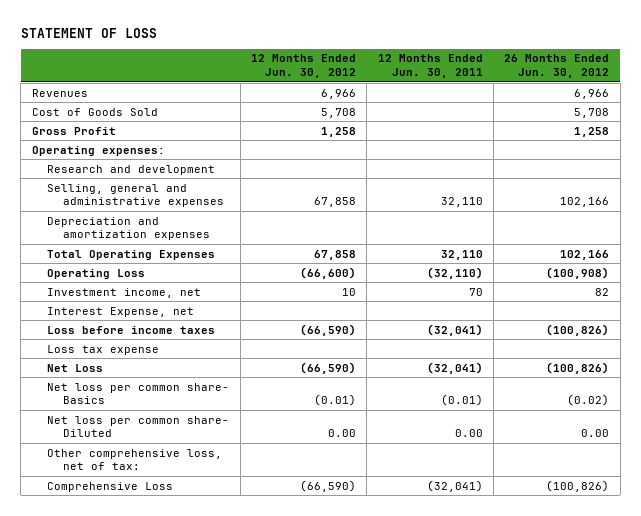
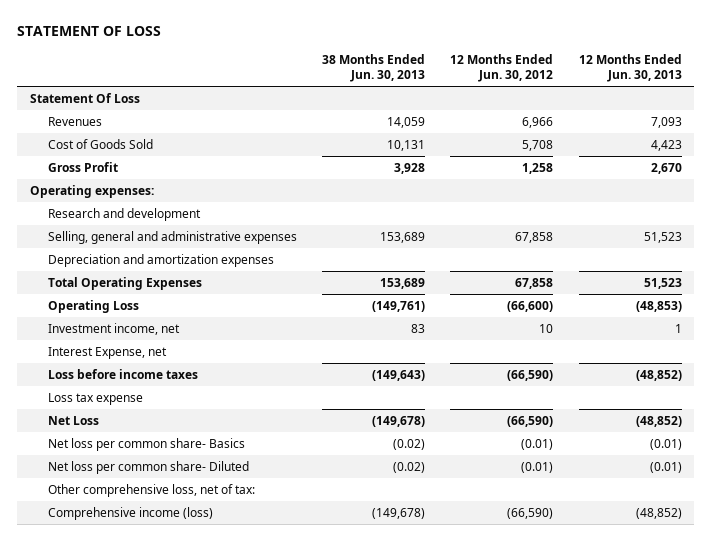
[377,54,483,79] 12 Months Ended Jun. 30, 2011 -> none
[504,54,610,79] 26 Months Ended Jun. 30, 2012 -> none
none -> [321,54,425,83] 38 Months Ended Jun. 30, 2013
none -> [578,54,682,83] 12 Months Ended Jun. 30, 2013
none -> [29,92,140,103] Statement Of Loss
[327,429,356,438] 0.00 -> [521,461,554,473] (0.01)
[47,481,174,492] Comprehensive Loss -> [47,506,213,520] Comprehensive income (loss)

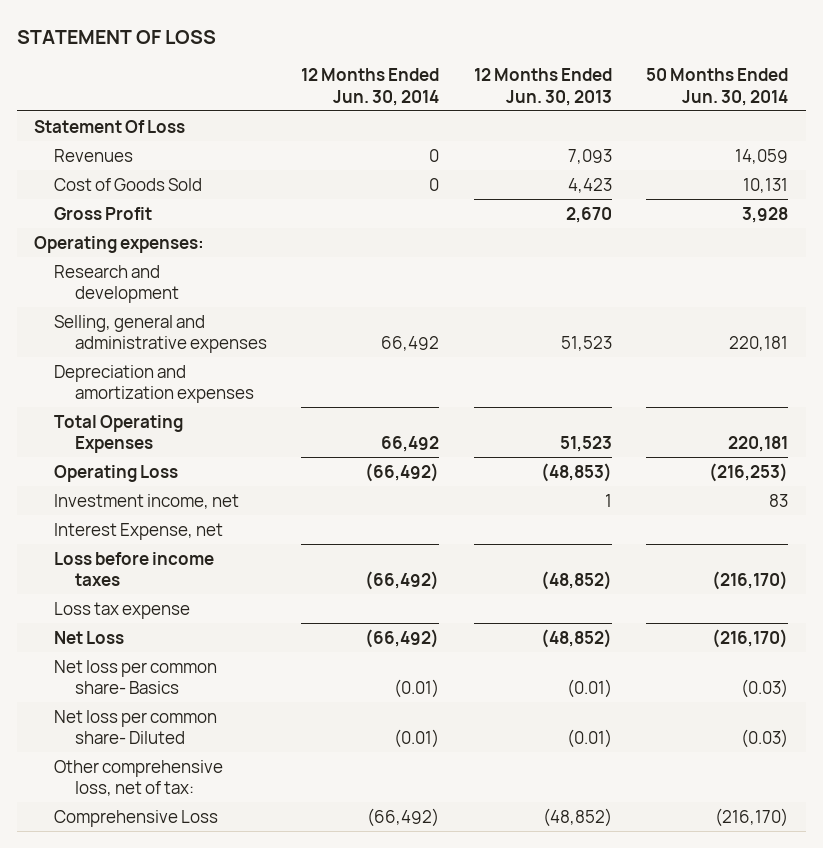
[321,54,425,83] 38 Months Ended Jun. 30, 2013 -> none
[450,54,554,83] 12 Months Ended Jun. 30, 2012 -> none
none -> [301,68,440,106] 12 Months Ended Jun. 30, 2014
none -> [646,68,789,106] 50 Months Ended Jun. 30, 2014
[47,506,213,520] Comprehensive income (loss) -> [54,809,219,827] Comprehensive Loss

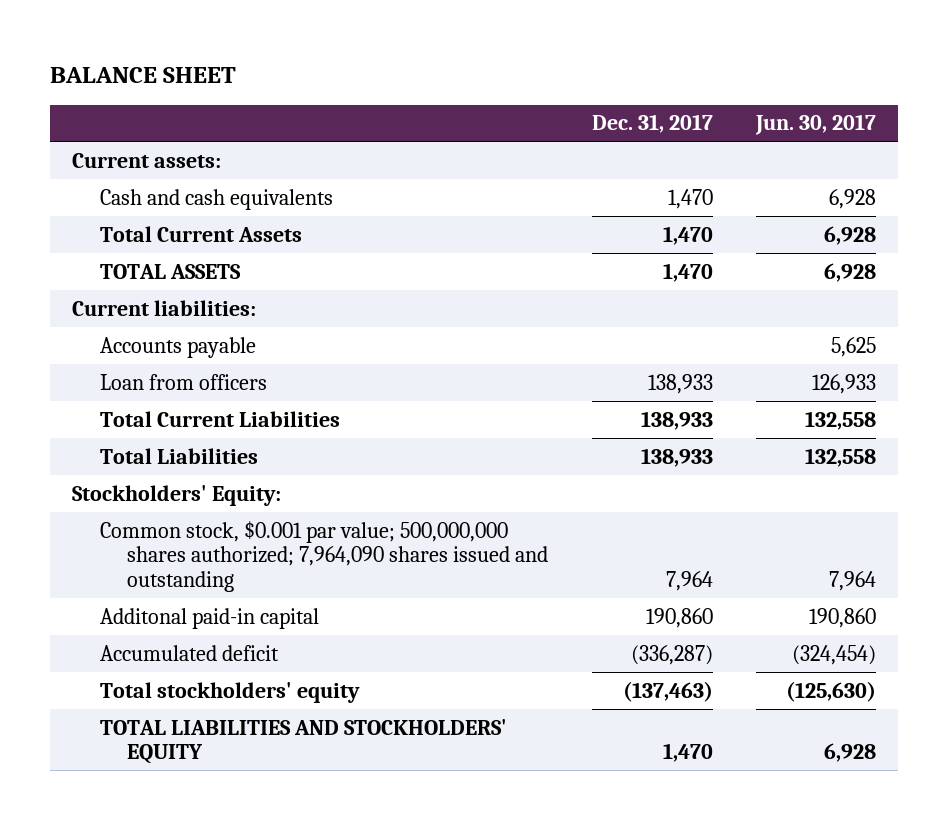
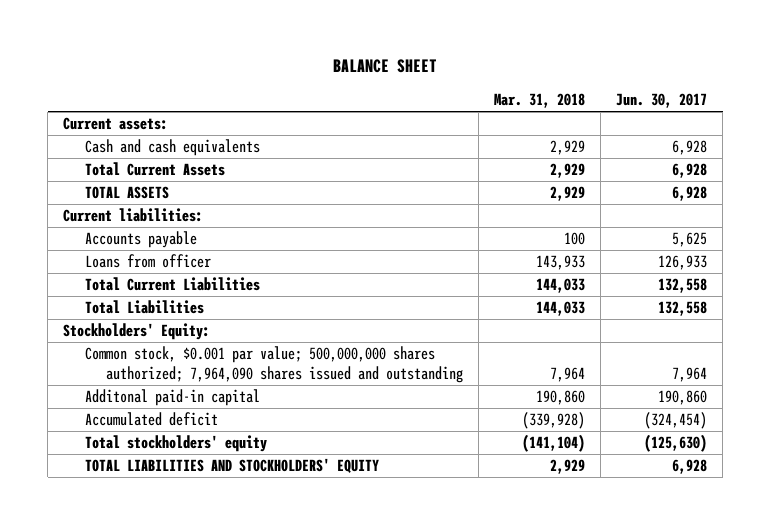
[591,114,713,134] Dec. 31, 2017 -> none
none -> [494,93,586,109] Mar. 31, 2018
[99,373,267,390] Loan from officers -> [84,254,211,269] Loans from officer

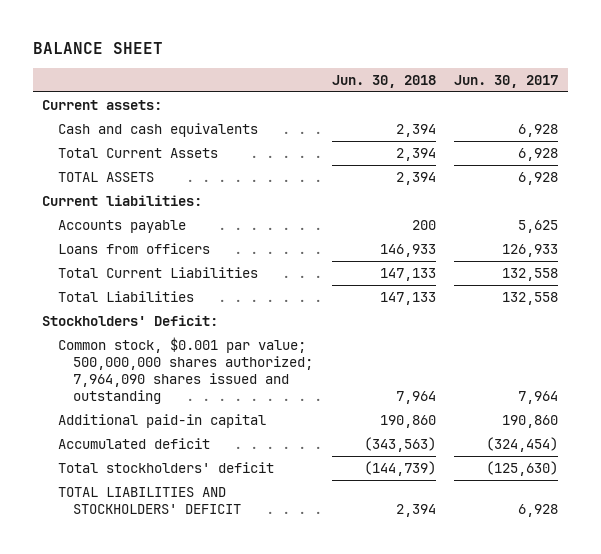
[494,93,586,109] Mar. 31, 2018 -> none
none -> [331,74,436,88] Jun. 30, 2018
[84,254,211,269] Loans from officer -> [57,242,210,254] Loans from officers
[63,323,211,341] Stockholders' Equity: -> [42,314,219,326] Stockholders' Deficit:
[84,389,260,407] Additonal paid-in capital -> [57,413,266,428] Additional paid-in capital
[84,435,267,453] Total stockholders' equity -> [57,461,274,473] Total stockholders' deficit
[84,458,379,474] TOTAL LIABILITIES AND STOCKHOLDERS' EQUITY -> [57,486,241,514] TOTAL LIABILITIES AND STOCKHOLDERS' DEFICIT

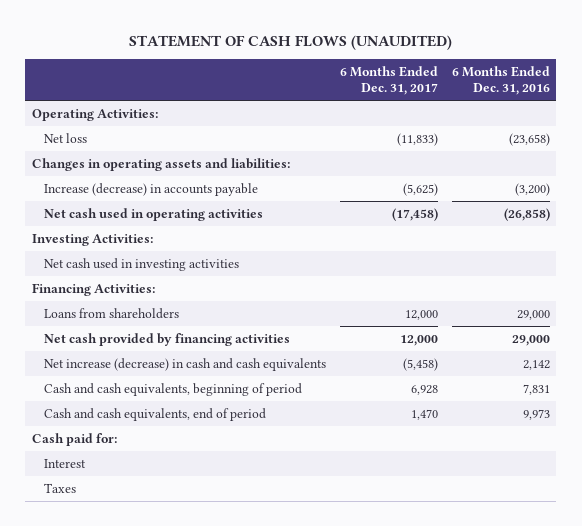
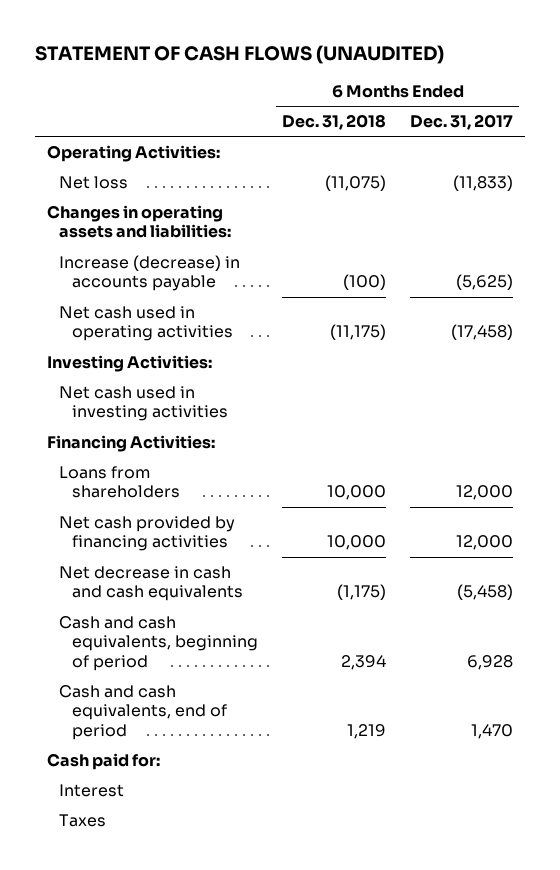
[451,66,550,95] 6 Months Ended Dec. 31, 2016 -> none
none -> [282,114,387,131] Dec. 31, 2018
[43,358,326,372] Net increase (decrease) in cash and cash equivalents -> [59,566,243,602] Net decrease in cash and cash equivalents

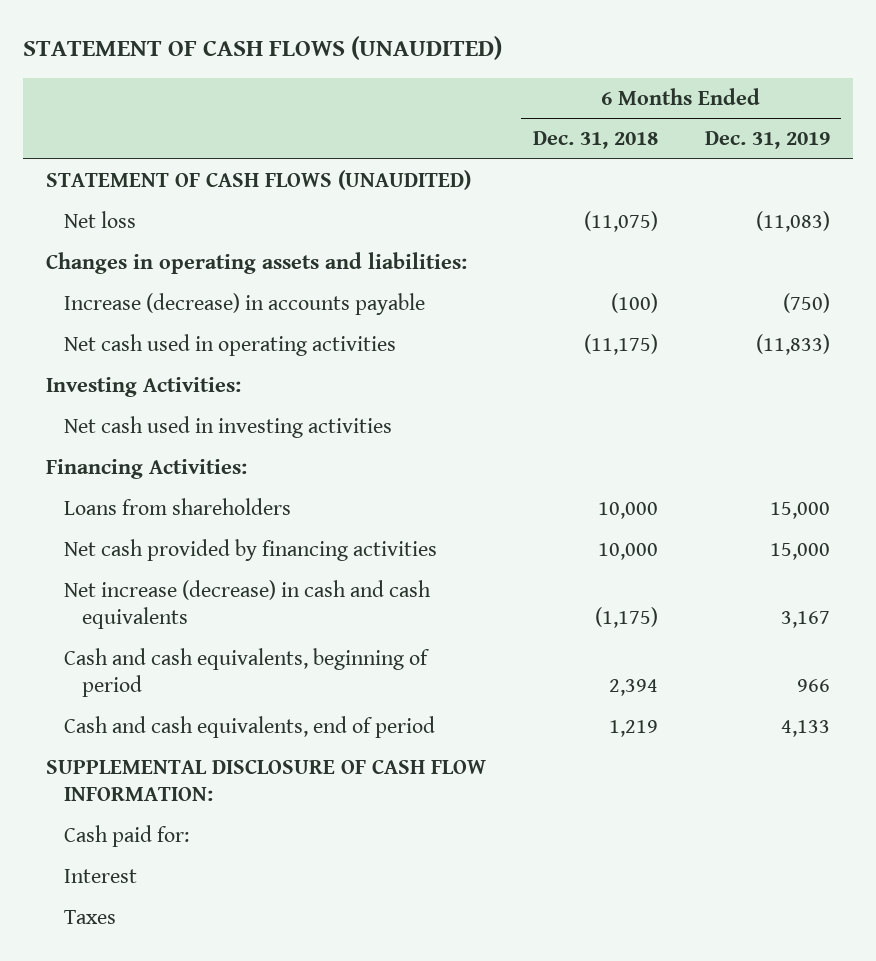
[410,114,514,131] Dec. 31, 2017 -> none
none -> [704,131,830,150] Dec. 31, 2019
[46,145,220,163] Operating Activities: -> none
none -> [46,169,472,190] STATEMENT OF CASH FLOWS (UNAUDITED)
[59,566,243,602] Net decrease in cash and cash equivalents -> [64,579,432,630] Net increase (decrease) in cash and cash equivalents
none -> [46,758,487,802] SUPPLEMENTAL DISCLOSURE OF CASH FLOW INFORMATION:

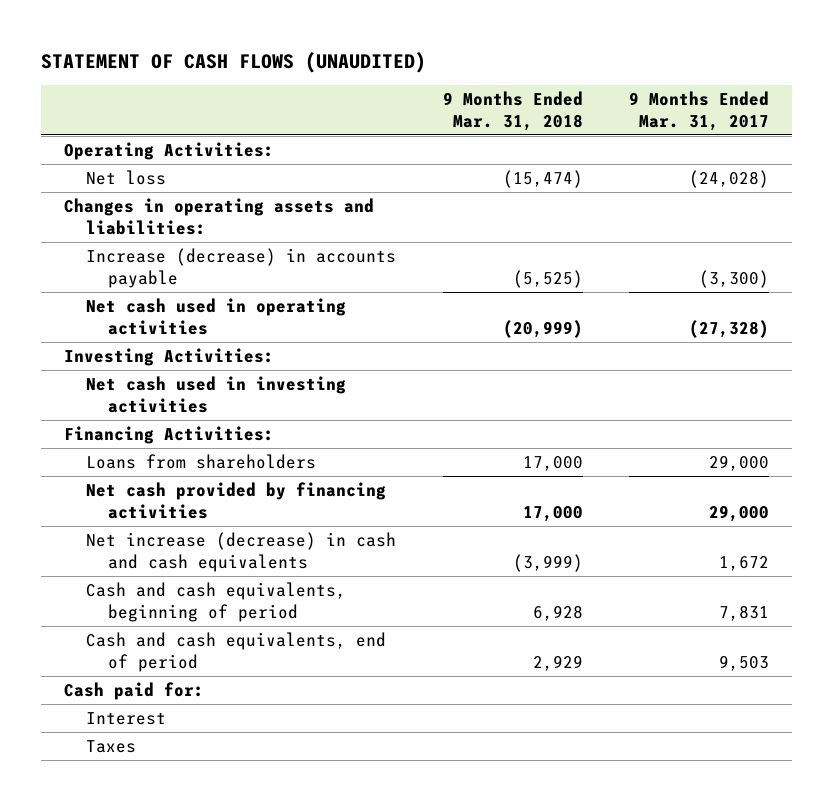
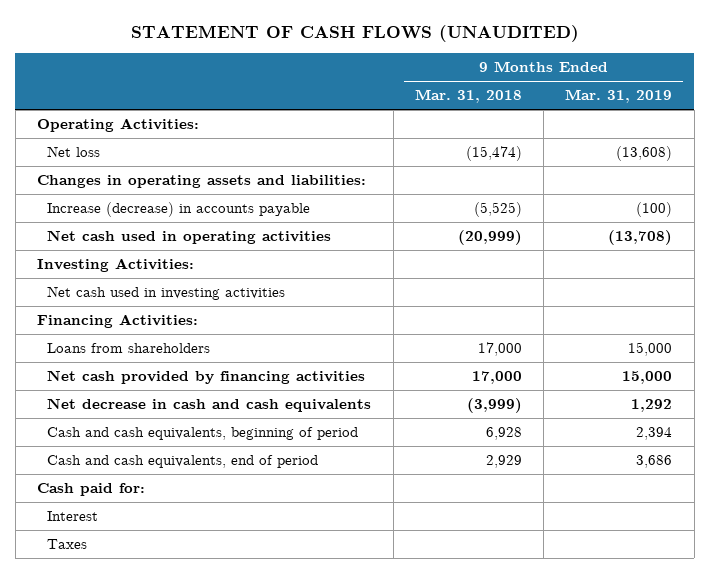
[629,91,770,131] 9 Months Ended Mar. 31, 2017 -> none
none -> [565,89,673,104] Mar. 31, 2019
[86,532,397,572] Net increase (decrease) in cash and cash equivalents -> [47,398,372,413] Net decrease in cash and cash equivalents

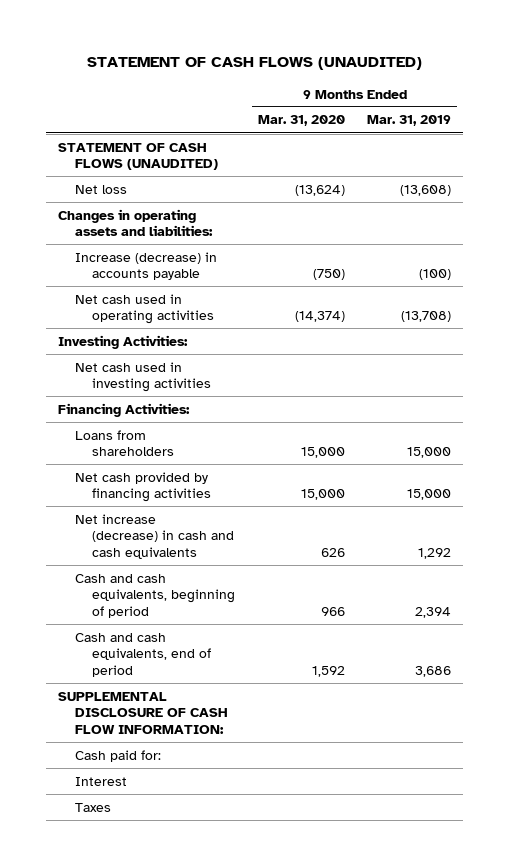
[414,89,522,104] Mar. 31, 2018 -> none
none -> [257,115,345,127] Mar. 31, 2020
[36,118,199,133] Operating Activities: -> none
none -> [57,142,218,171] STATEMENT OF CASH FLOWS (UNAUDITED)
[47,398,372,413] Net decrease in cash and cash equivalents -> [74,513,234,559] Net increase (decrease) in cash and cash equivalents
none -> [57,691,228,734] SUPPLEMENTAL DISCLOSURE OF CASH FLOW INFORMATION:

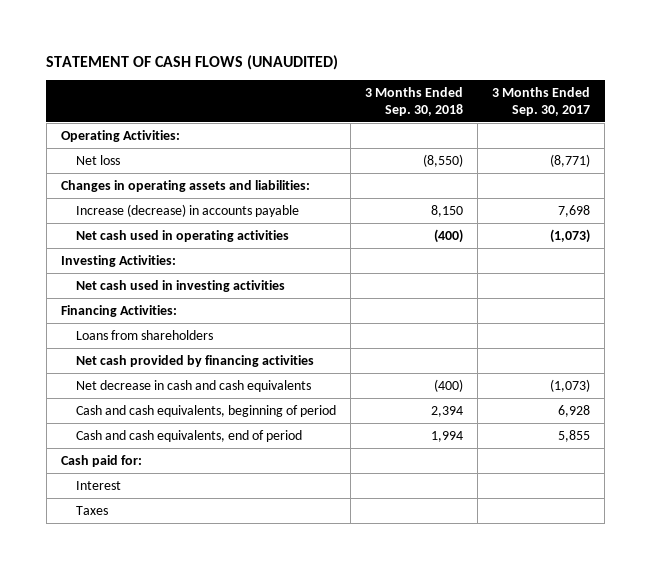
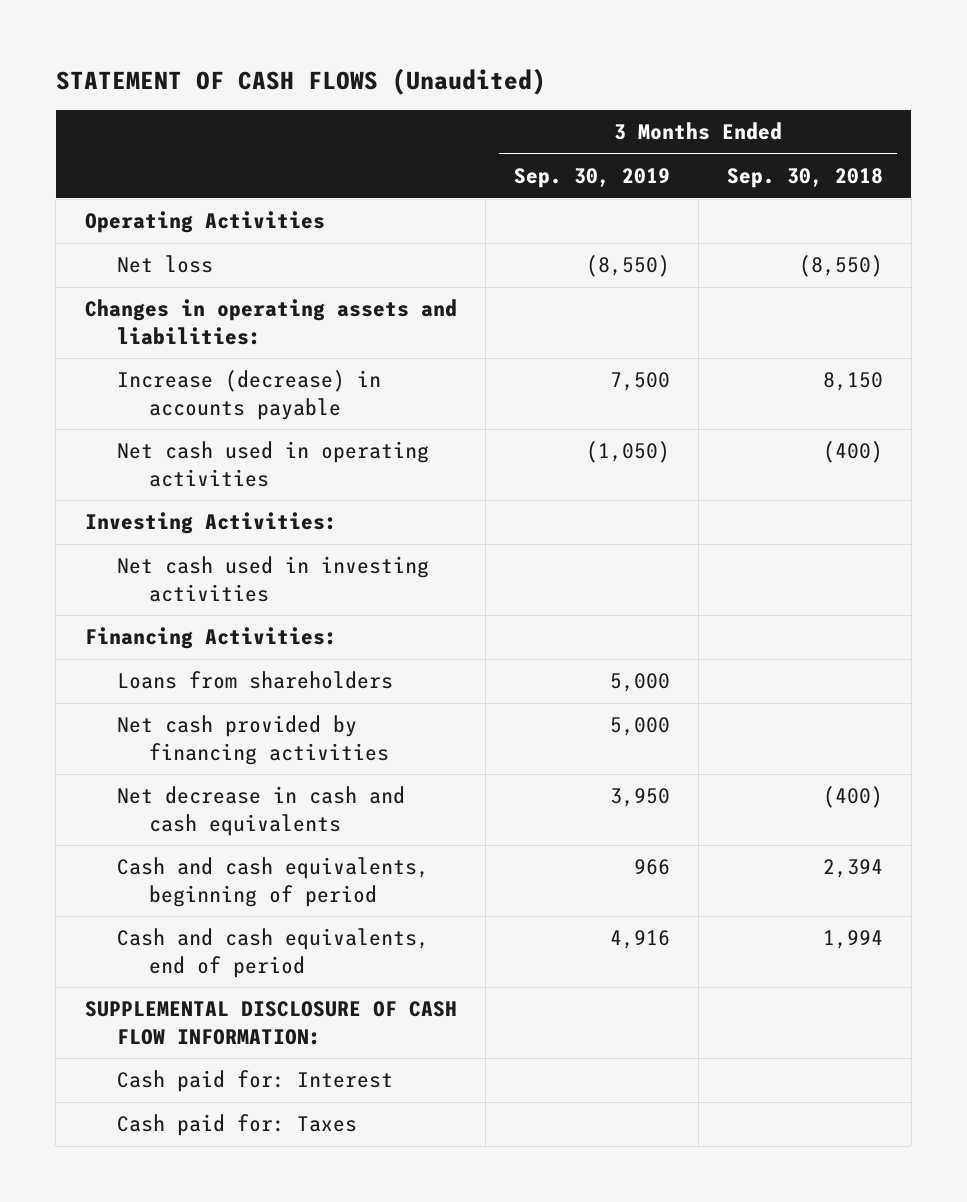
[46,54,339,70] STATEMENT OF CASH FLOWS (UNAUDITED) -> [55,67,546,95] STATEMENT OF CASH FLOWS (Unaudited)
[492,87,591,116] 3 Months Ended Sep. 30, 2017 -> none
none -> [513,168,670,189] Sep. 30, 2019
[60,130,180,143] Operating Activities: -> [84,211,325,234] Operating Activities
[75,481,121,491] Interest -> none
none -> [84,1001,457,1045] SUPPLEMENTAL DISCLOSURE OF CASH FLOW INFORMATION:
[60,455,142,468] Cash paid for: -> [116,1070,393,1093] Cash paid for: Interest
[75,506,108,516] Taxes -> [116,1114,357,1137] Cash paid for: Taxes

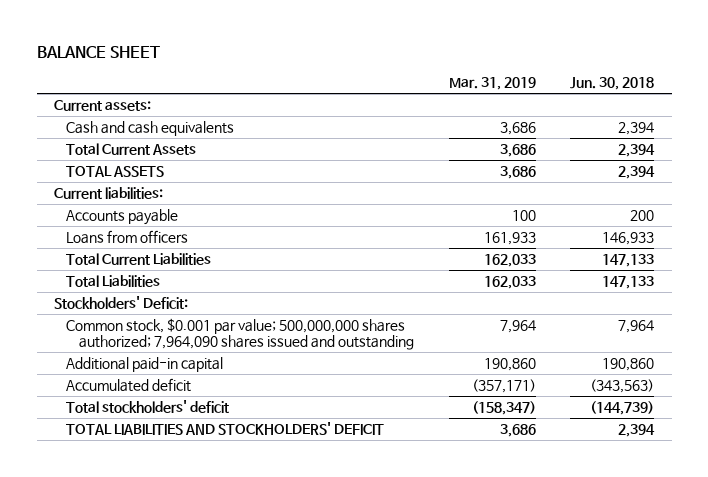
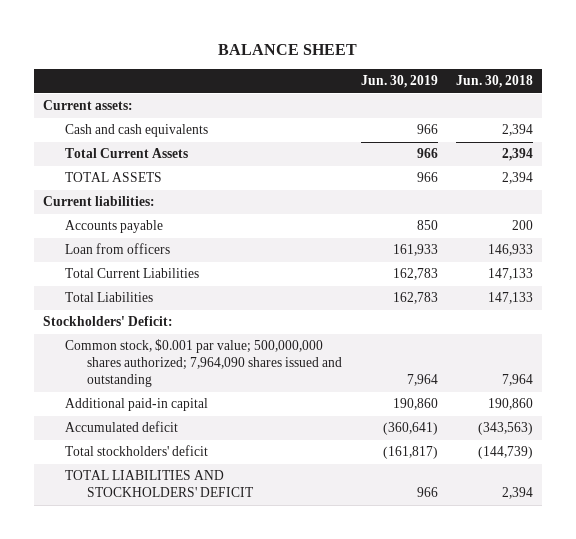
[448,77,536,91] Mar. 31, 2019 -> none
none -> [360,75,438,89] Jun. 30, 2019
[66,229,189,244] Loans from officers -> [65,243,171,255] Loan from officers

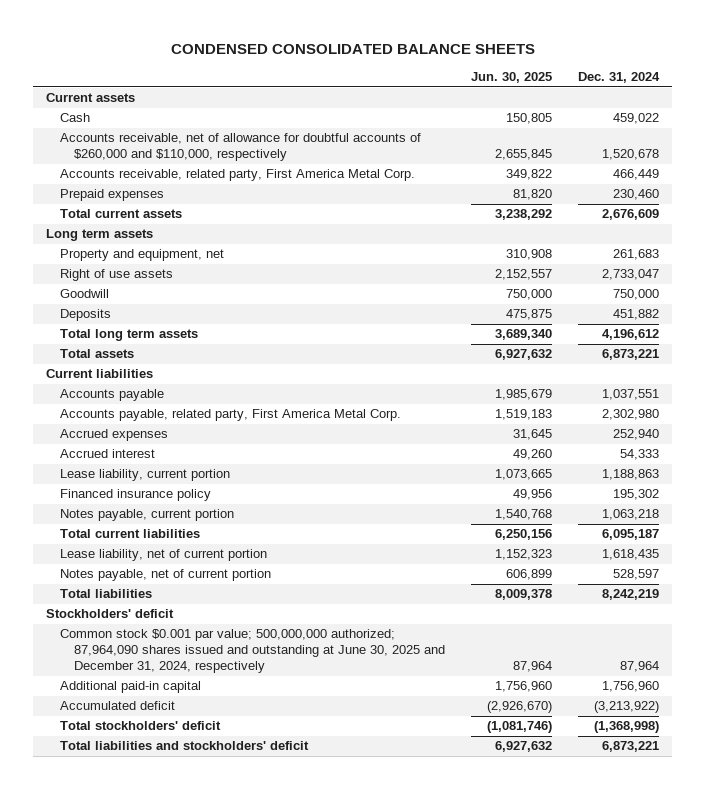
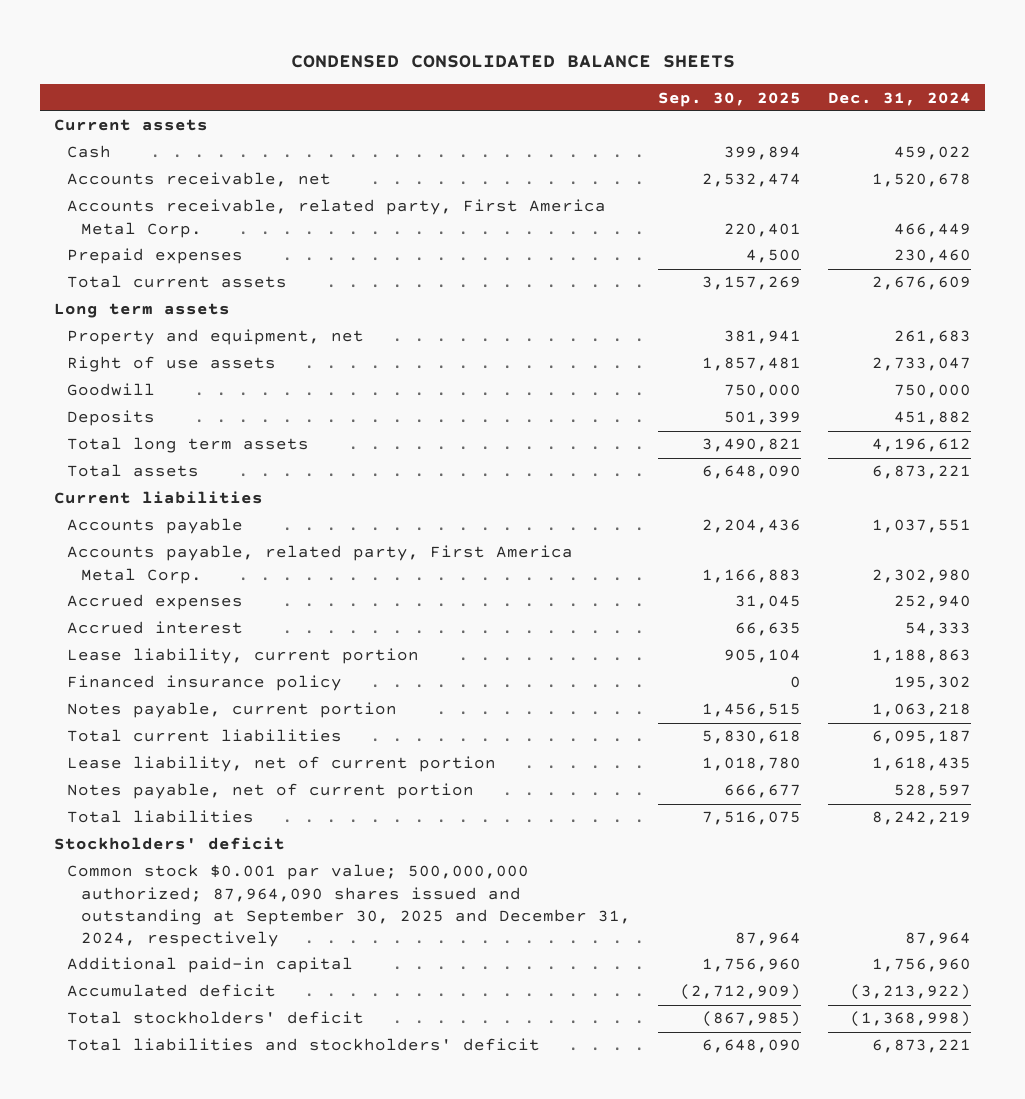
[471,72,553,84] Jun. 30, 2025 -> none
none -> [658,91,802,107] Sep. 30, 2025
[60,133,422,162] Accounts receivable, net of allowance for doubtful accounts of $260,000 and $110,000, respectively -> [67,172,332,188] Accounts receivable, net
[60,629,446,674] Common stock $0.001 par value; 500,000,000 authorized; 87,964,090 shares issued and outstanding at June 30, 2025 and December 31, 2024, respectively -> [67,864,632,948] Common stock $0.001 par value; 500,000,000 authorized; 87,964,090 shares issued and outstanding at September 30, 2025 and December 31, 2024, respectively

